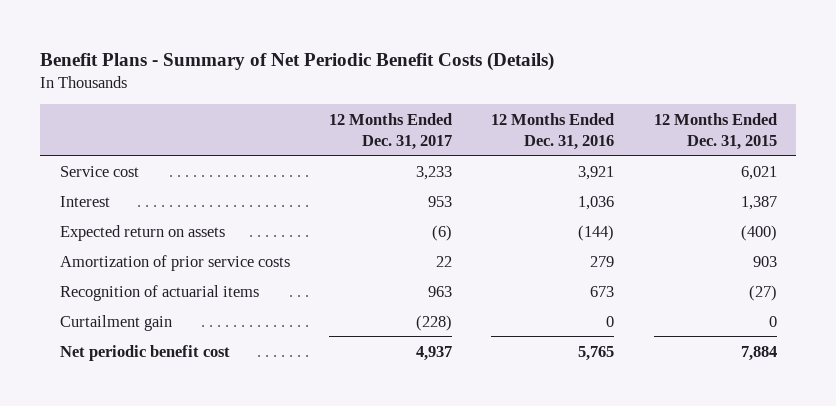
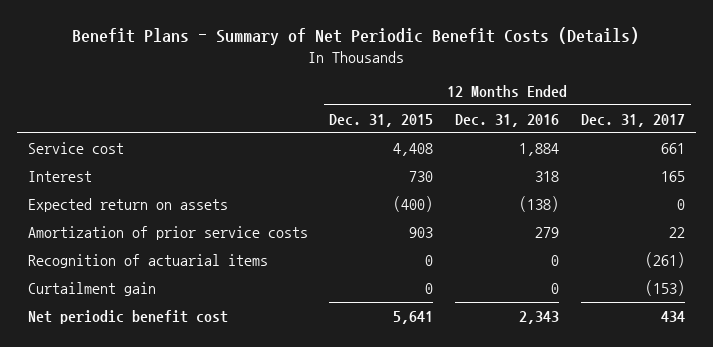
[416,165,453,180] 3,233 -> [661,142,686,154] 661
[578,165,615,180] 3,921 -> [519,142,560,156] 1,884
[740,165,777,180] 6,021 -> [393,142,434,156] 4,408
[428,195,453,207] 953 -> [661,170,686,182] 165
[578,195,615,210] 1,036 -> [535,170,560,182] 318
[740,195,777,210] 1,387 -> [409,170,434,182] 730
[432,224,453,241] (6) -> [677,198,686,210] 0
[578,224,615,241] (144) -> [519,195,560,212] (138)
[428,285,453,297] 963 -> [645,251,686,268] (261)
[590,285,615,297] 673 -> [551,254,560,266] 0
[748,284,777,301] (27) -> [425,254,434,266] 0
[416,314,453,331] (228) -> [645,279,686,296] (153)
[416,345,453,361] 4,937 -> [661,310,686,322] 434
[578,345,615,361] 5,765 -> [519,310,560,324] 2,343
[740,345,777,361] 7,884 -> [393,310,434,324] 5,641

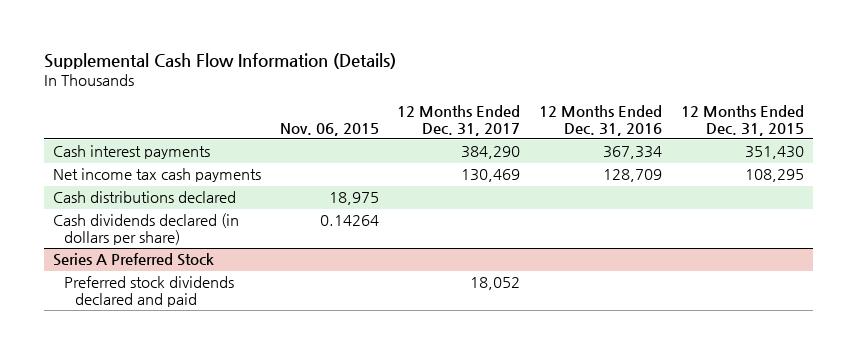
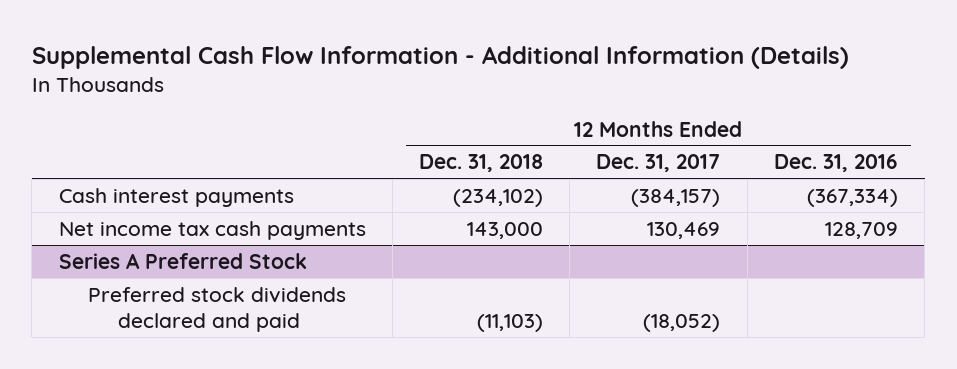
[43,52,396,69] Supplemental Cash Flow Information (Details) -> [31,46,849,70] Supplemental Cash Flow Information - Additional Information (Details)
[279,122,379,136] Nov. 06, 2015 -> none
[681,104,805,136] 12 Months Ended Dec. 31, 2015 -> none
none -> [419,154,544,173] Dec. 31, 2018
[461,146,521,160] 384,290 -> [631,188,721,207] (384,157)
[603,146,663,160] 367,334 -> [806,188,898,207] (367,334)
[52,191,236,204] Cash distributions declared -> none
[52,213,239,245] Cash dividends declared (in dollars per share) -> none
[470,277,521,291] 18,052 -> [643,314,721,333] (18,052)

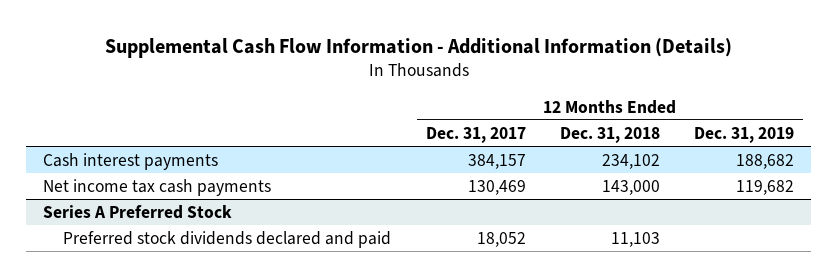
[773,154,898,173] Dec. 31, 2016 -> none
none -> [694,126,795,143] Dec. 31, 2019
[453,188,544,207] (234,102) -> [601,153,660,169] 234,102
[631,188,721,207] (384,157) -> [467,153,526,169] 384,157
[477,314,544,333] (11,103) -> [610,231,660,247] 11,103
[643,314,721,333] (18,052) -> [476,231,526,247] 18,052

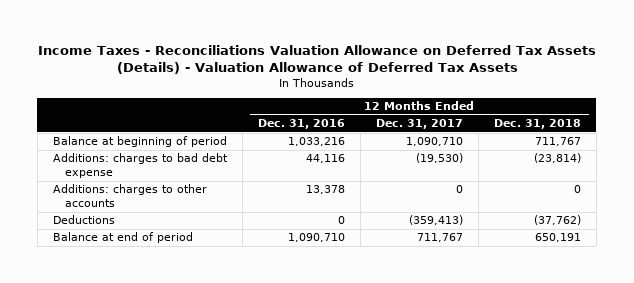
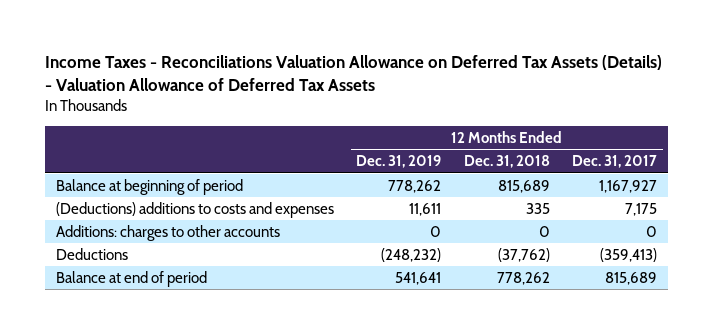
[257,119,345,130] Dec. 31, 2016 -> none
none -> [356,155,442,169] Dec. 31, 2019
[405,137,463,147] 1,090,710 -> [599,179,658,193] 1,167,927
[534,137,581,147] 711,767 -> [497,179,550,193] 815,689
[52,153,228,179] Additions: charges to bad debt expense -> [55,201,334,218] (Deductions) additions to costs and expenses
[415,153,463,164] (19,530) -> [625,202,658,216] 7,175
[533,153,581,164] (23,814) -> [525,202,550,214] 335
[416,233,463,243] 711,767 -> [605,271,658,285] 815,689
[534,233,581,243] 650,191 -> [496,271,550,285] 778,262

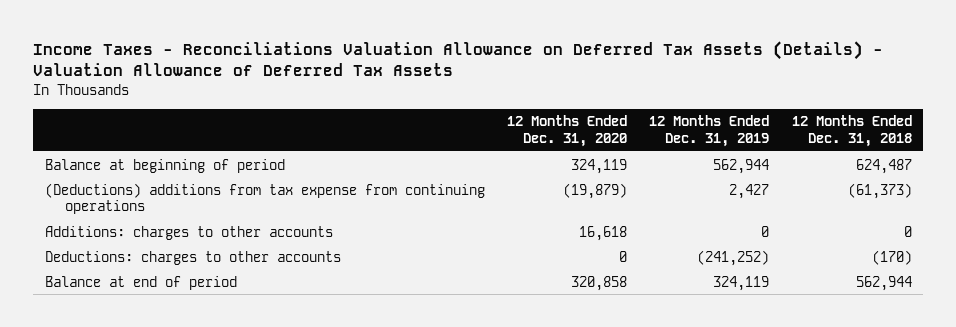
[572,155,658,169] Dec. 31, 2017 -> none
none -> [506,115,627,148] 12 Months Ended Dec. 31, 2020
[55,201,334,218] (Deductions) additions to costs and expenses -> none
[388,179,442,193] 778,262 -> [713,158,770,174] 562,944
[497,179,550,193] 815,689 -> [855,158,912,174] 624,487
none -> [44,182,485,215] (Deductions) additions from tax expense from continuing operations
[55,247,128,260] Deductions -> [44,250,341,265] Deductions: charges to other accounts
[381,247,442,262] (248,232) -> [697,249,770,266] (241,252)
[497,247,550,262] (37,762) -> [871,249,912,265] (170)
[395,271,442,285] 541,641 -> [713,275,770,291] 324,119
[496,271,550,285] 778,262 -> [855,275,912,291] 562,944

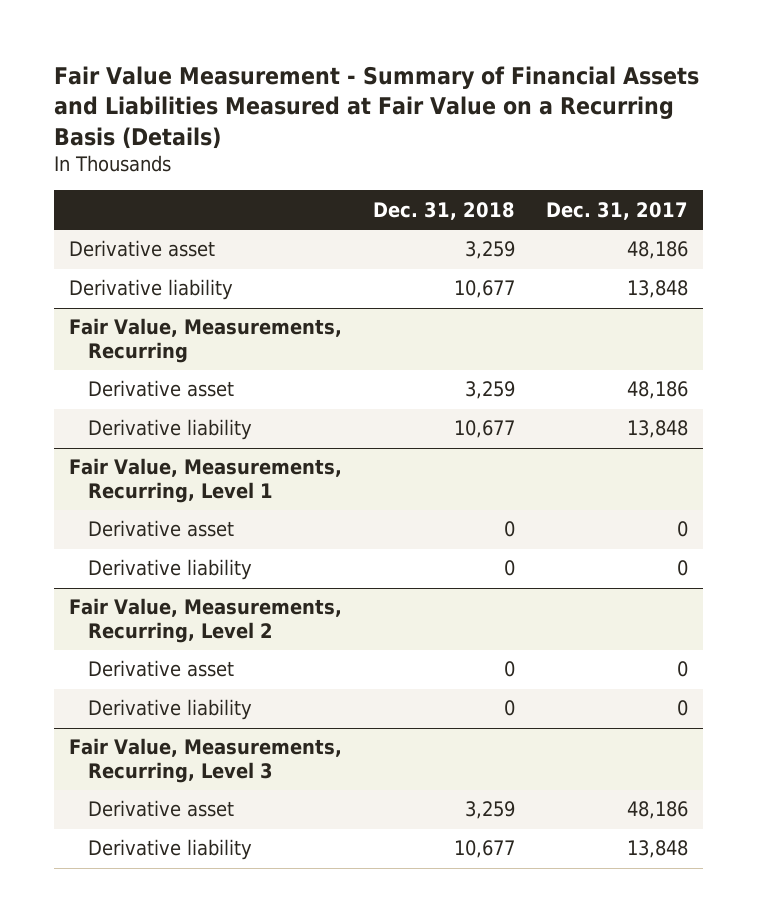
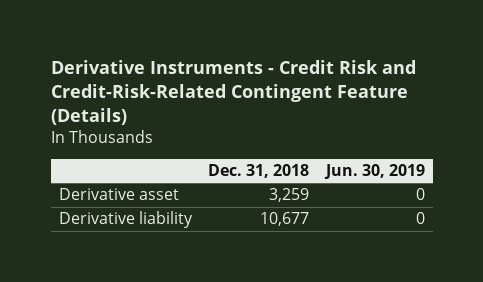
[53,66,699,149] Fair Value Measurement - Summary of Financial Assets and Liabilities Measured at Fair Value on a Recurring Basis (Details) -> [50,60,416,126] Derivative Instruments - Credit Risk and Credit-Risk-Related Contingent Feature (Details)
[545,201,688,220] Dec. 31, 2017 -> none
none -> [323,163,425,179] Jun. 30, 2019
[69,318,343,363] Fair Value, Measurements, Recurring -> none
[87,380,234,398] Derivative asset -> none
[87,419,252,441] Derivative liability -> none
[69,458,343,503] Fair Value, Measurements, Recurring, Level 1 -> none
[87,520,234,538] Derivative asset -> none
[87,559,252,581] Derivative liability -> none
[69,598,343,643] Fair Value, Measurements, Recurring, Level 2 -> none
[87,660,234,678] Derivative asset -> none
[87,699,252,721] Derivative liability -> none
[69,738,343,783] Fair Value, Measurements, Recurring, Level 3 -> none
[87,800,234,818] Derivative asset -> none
[87,839,252,861] Derivative liability -> none

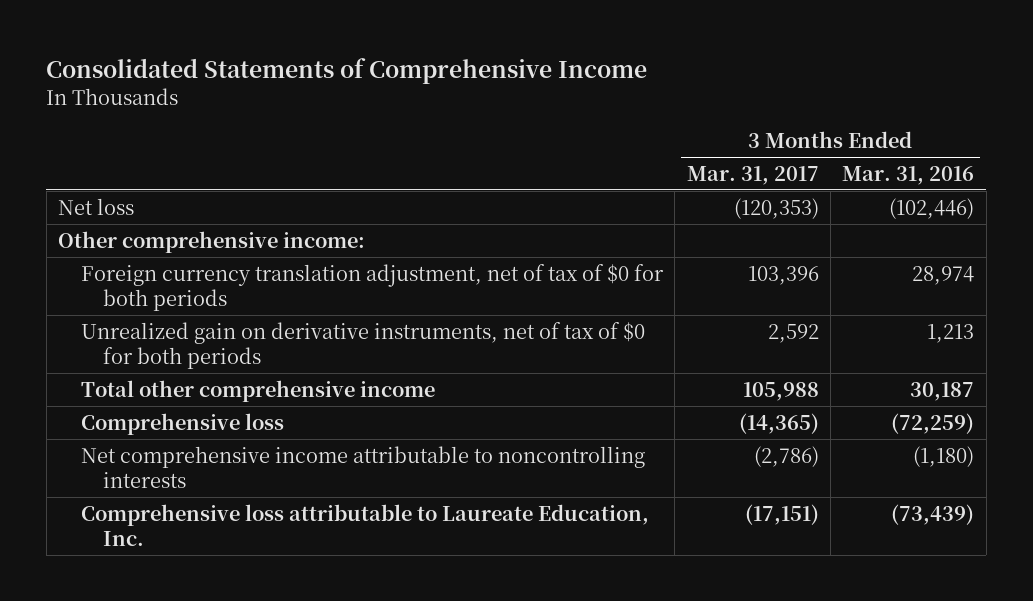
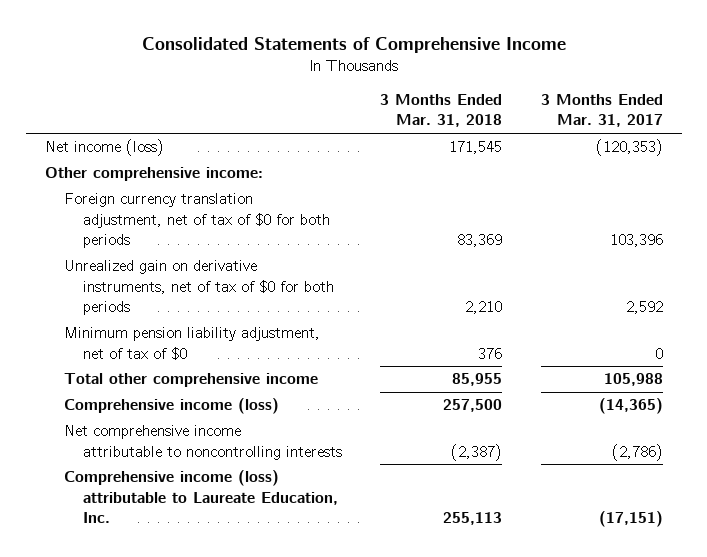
[842,165,975,185] Mar. 31, 2016 -> none
none -> [380,94,503,128] 3 Months Ended Mar. 31, 2018
[58,197,135,215] Net loss -> [44,139,164,157] Net income (loss)
none -> [63,327,320,360] Minimum pension liability adjustment, net of tax of $0
[80,412,284,435] Comprehensive loss -> [63,398,279,415] Comprehensive income (loss)
[80,503,649,546] Comprehensive loss attributable to Laureate Education, Inc. -> [63,470,338,524] Comprehensive income (loss) attributable to Laureate Education, Inc.

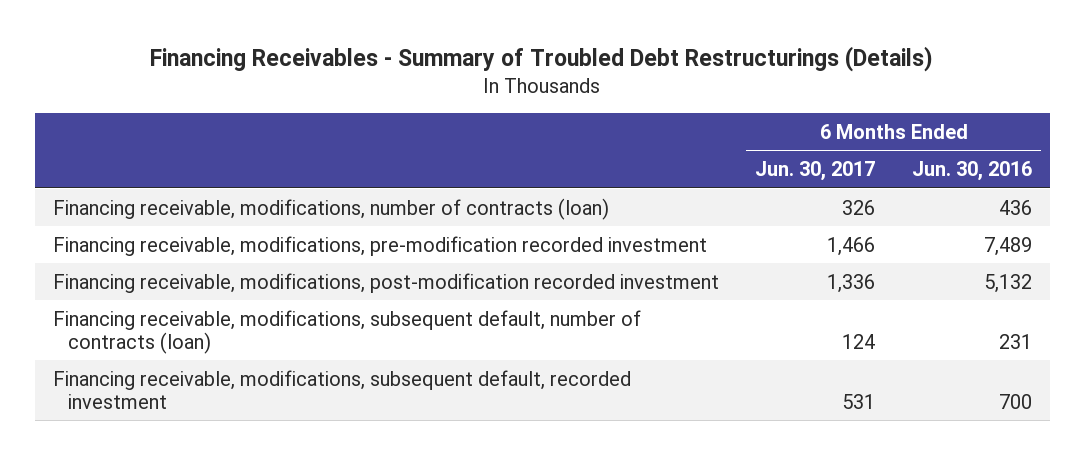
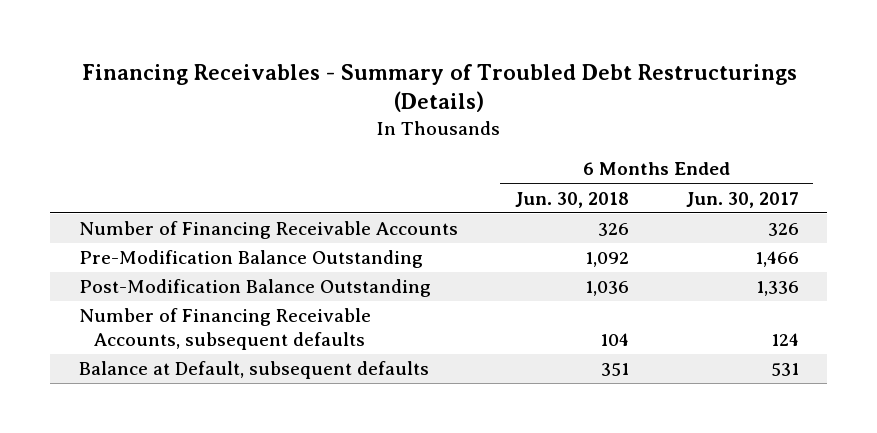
[911,161,1032,182] Jun. 30, 2016 -> none
none -> [514,191,629,208] Jun. 30, 2018
[52,197,609,220] Financing receivable, modifications, number of contracts (loan) -> [78,221,458,240] Number of Financing Receivable Accounts
[52,235,707,256] Financing receivable, modifications, pre-modification recorded investment -> [78,250,423,269] Pre-Modification Balance Outstanding
[52,272,719,293] Financing receivable, modifications, post-modification recorded investment -> [78,279,431,298] Post-Modification Balance Outstanding
[52,309,641,354] Financing receivable, modifications, subsequent default, number of contracts (loan) -> [78,308,371,350] Number of Financing Receivable Accounts, subsequent defaults
[52,369,631,409] Financing receivable, modifications, subsequent default, recorded investment -> [78,361,429,380] Balance at Default, subsequent defaults

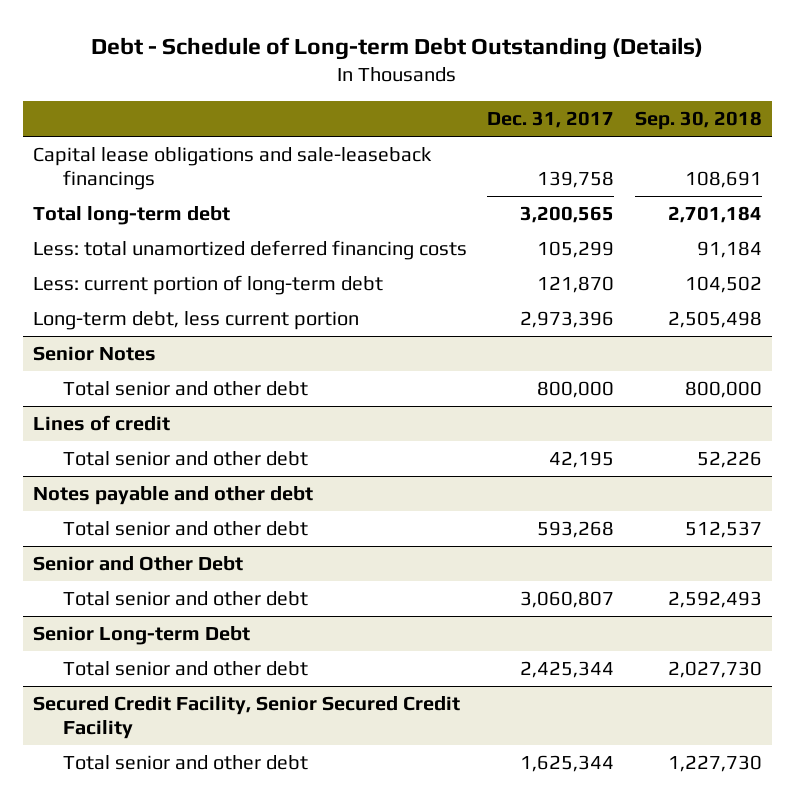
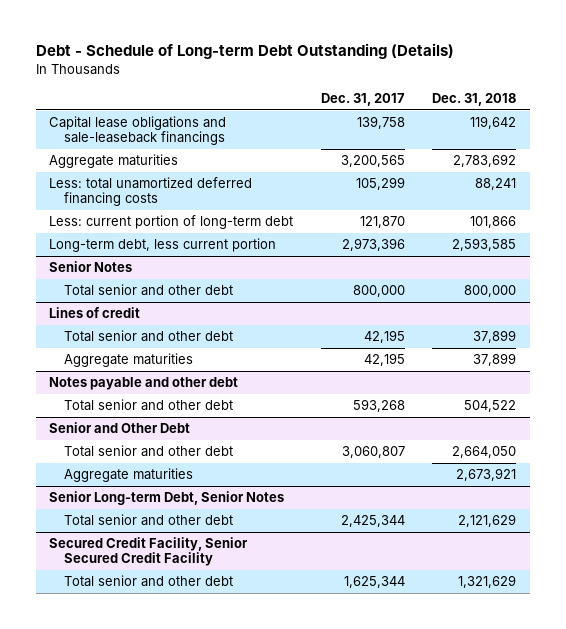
[634,111,762,131] Sep. 30, 2018 -> none
none -> [432,93,517,107] Dec. 31, 2018
[33,205,231,225] Total long-term debt -> [49,154,179,169] Aggregate maturities
none -> [63,353,193,368] Aggregate maturities
none -> [63,468,193,483] Aggregate maturities
[33,625,251,645] Senior Long-term Debt -> [49,491,285,506] Senior Long-term Debt, Senior Notes

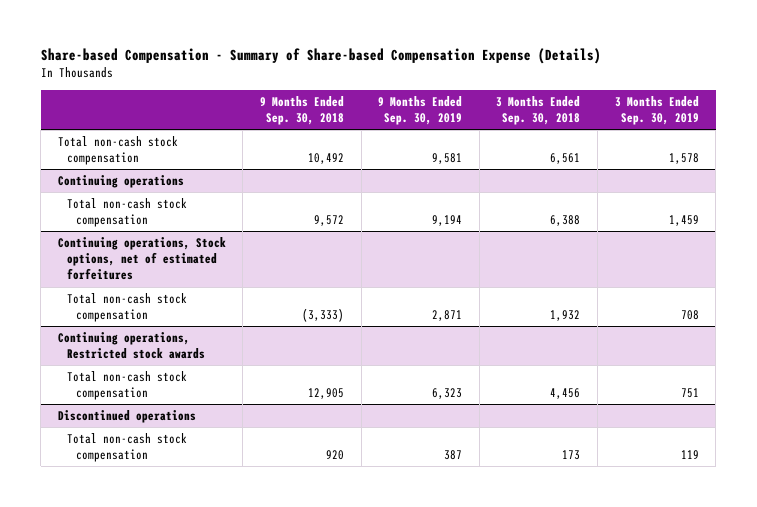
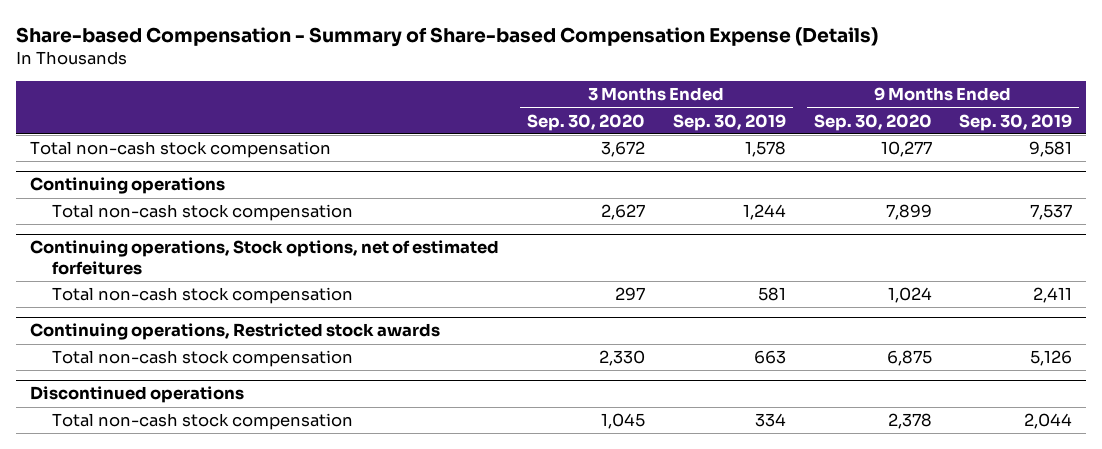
[260,95,345,126] 9 Months Ended Sep. 30, 2018 -> none
[496,95,581,126] 3 Months Ended Sep. 30, 2018 -> none
none -> [526,113,645,131] Sep. 30, 2020
none -> [813,113,932,131] Sep. 30, 2020
[432,215,463,227] 9,194 -> [1030,204,1073,221] 7,537
[668,215,699,227] 1,459 -> [742,204,786,221] 1,244
[432,310,463,322] 2,871 -> [1033,287,1073,304] 2,411
[680,310,699,321] 708 -> [757,287,786,302] 581
[432,388,463,400] 6,323 -> [1030,350,1073,367] 5,126
[680,388,699,399] 751 -> [753,350,786,365] 663
[444,450,463,461] 387 -> [1024,413,1073,430] 2,044
[680,450,699,460] 119 -> [754,413,786,428] 334

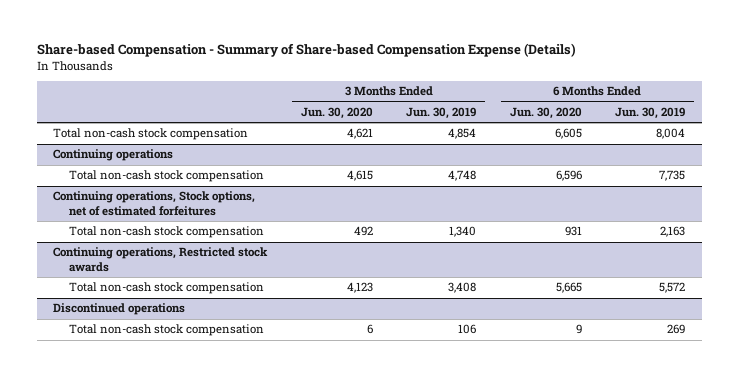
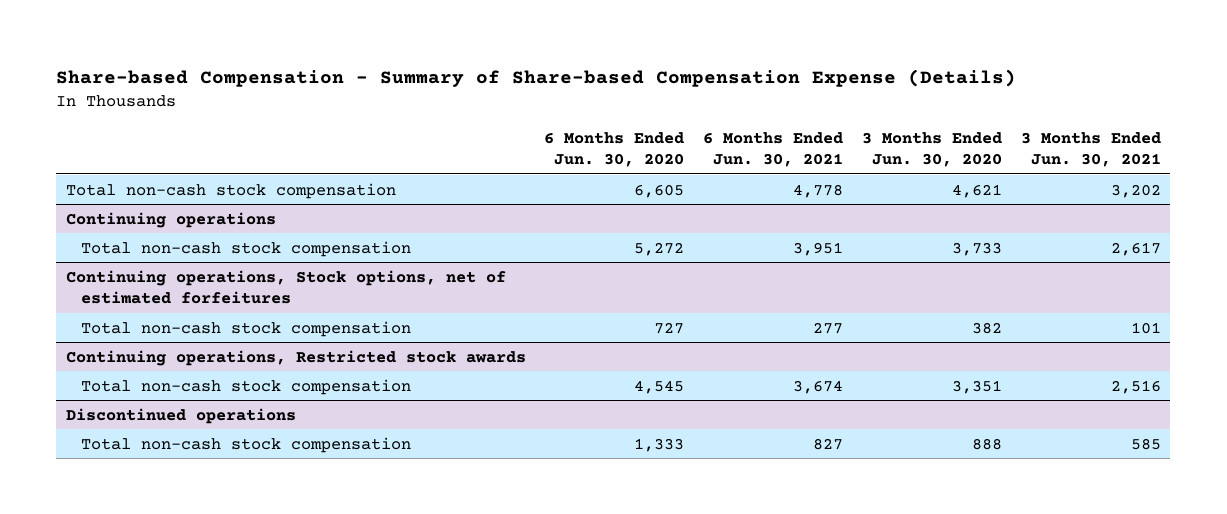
[406,107,477,120] Jun. 30, 2019 -> none
[615,107,686,120] Jun. 30, 2019 -> none
none -> [703,131,844,167] 6 Months Ended Jun. 30, 2021
none -> [1020,131,1161,167] 3 Months Ended Jun. 30, 2021
[346,170,373,182] 4,615 -> [952,241,1003,256] 3,733
[555,170,582,182] 6,596 -> [634,241,685,256] 5,272
[353,226,373,237] 492 -> [972,321,1003,334] 382
[564,226,582,237] 931 -> [654,321,685,334] 727
[346,282,373,294] 4,123 -> [952,379,1003,394] 3,351
[555,282,582,294] 5,665 -> [634,379,685,394] 4,545
[366,324,373,335] 6 -> [972,437,1003,450] 888
[575,324,582,335] 9 -> [634,437,685,452] 1,333

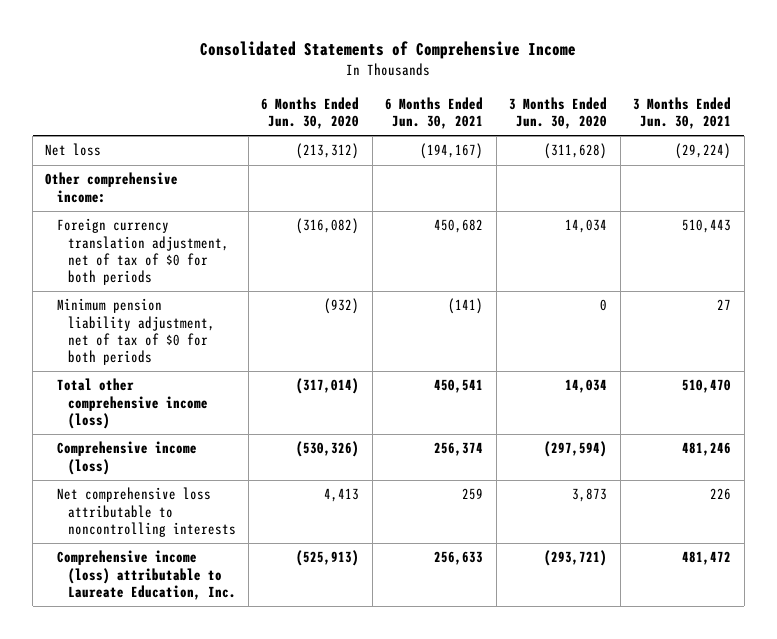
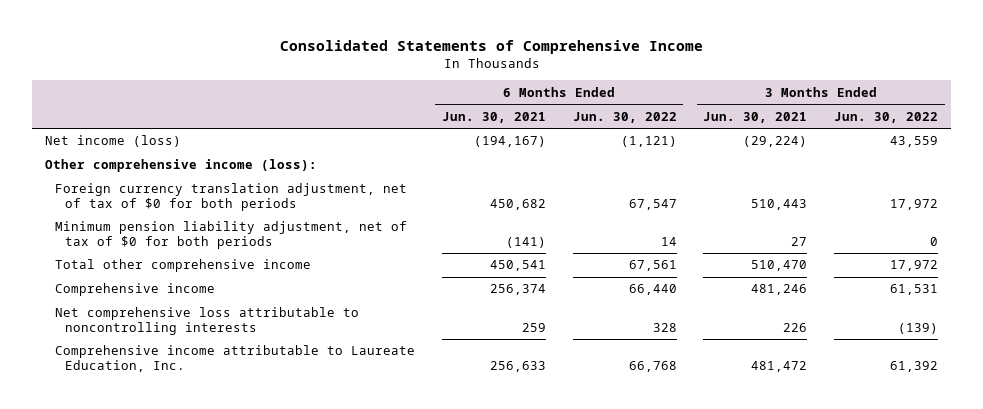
[261,96,360,130] 6 Months Ended Jun. 30, 2020 -> none
[509,96,608,130] 3 Months Ended Jun. 30, 2020 -> none
none -> [572,111,677,123] Jun. 30, 2022
none -> [833,111,938,123] Jun. 30, 2022
[45,143,102,157] Net loss -> [45,135,182,148] Net income (loss)
[45,172,179,203] Other comprehensive income: -> [45,159,318,173] Other comprehensive income (loss):
[56,378,208,429] Total other comprehensive income (loss) -> [55,259,312,273] Total other comprehensive income
[56,441,197,475] Comprehensive income (loss) -> [55,283,216,297] Comprehensive income
[56,550,236,600] Comprehensive income (loss) attributable to Laureate Education, Inc. -> [55,345,416,372] Comprehensive income attributable to Laureate Education, Inc.

